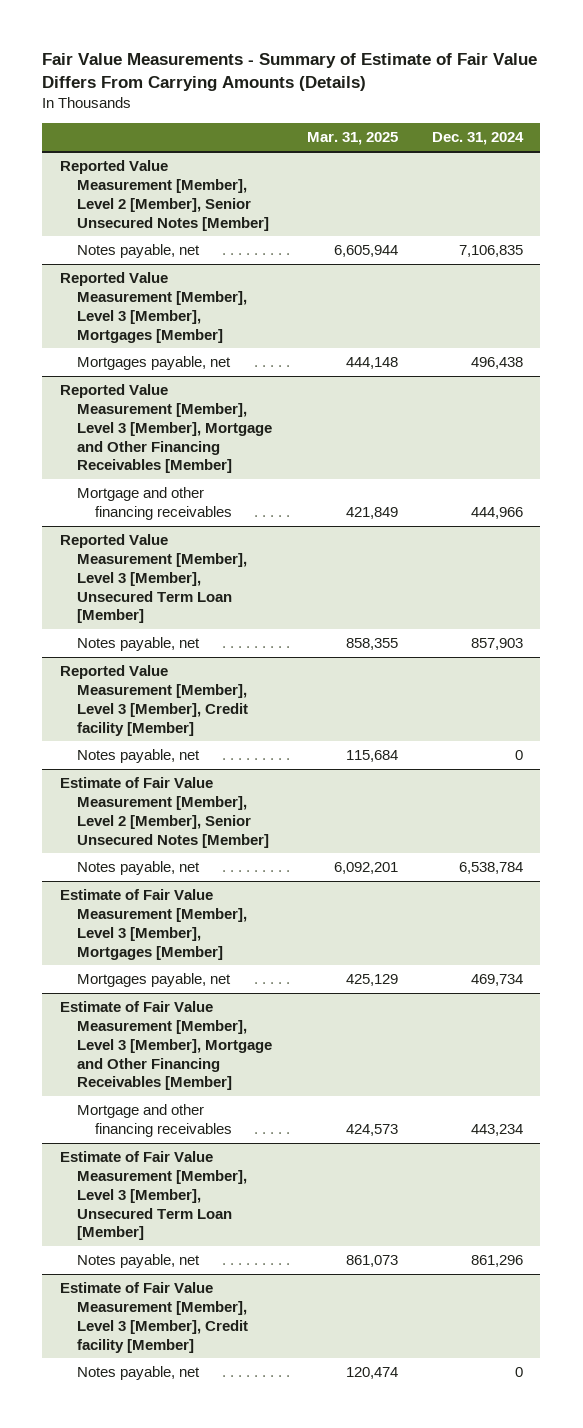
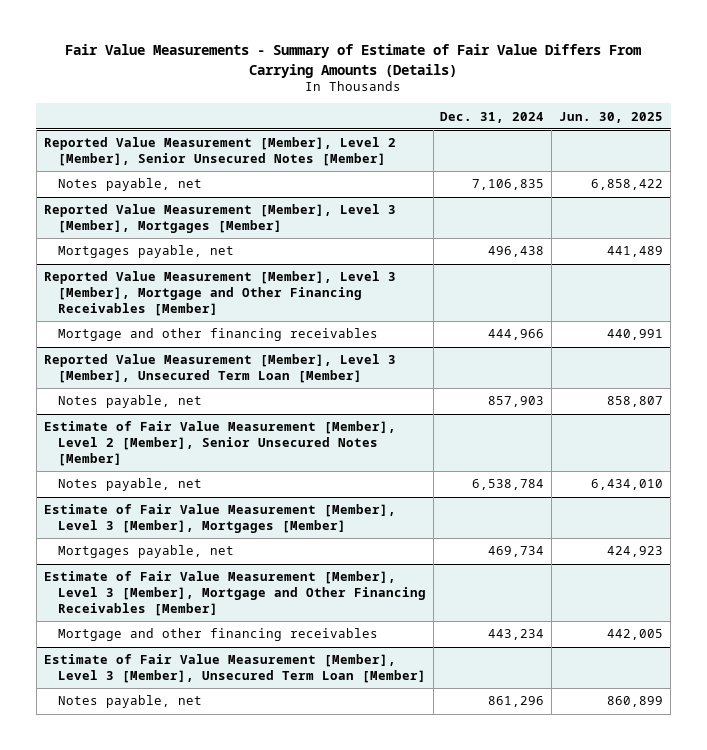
[306,132,398,146] Mar. 31, 2025 -> none
none -> [559,111,664,123] Jun. 30, 2025
[59,665,249,736] Reported Value Measurement [Member], Level 3 [Member], Credit facility [Member] -> none
[77,749,201,764] Notes payable, net -> none
[59,1282,249,1353] Estimate of Fair Value Measurement [Member], Level 3 [Member], Credit facility [Member] -> none
[77,1366,201,1381] Notes payable, net -> none

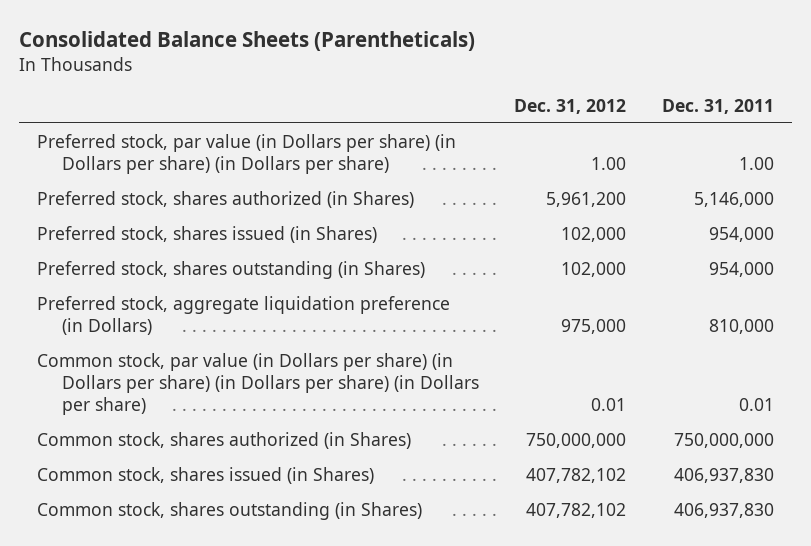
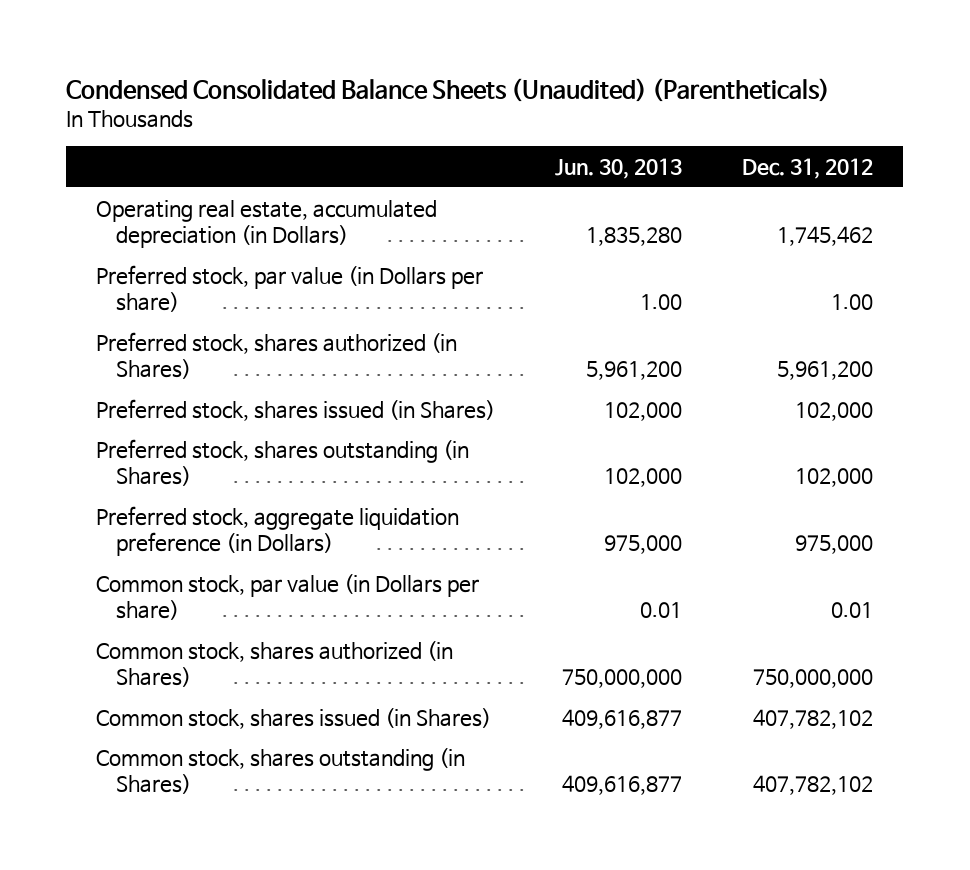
[19,30,476,51] Consolidated Balance Sheets (Parentheticals) -> [66,78,831,103] Condensed Consolidated Balance Sheets (Unaudited) (Parentheticals)
[661,98,774,114] Dec. 31, 2011 -> none
none -> [555,157,683,179] Jun. 30, 2013
none -> [96,199,438,249] Operating real estate, accumulated depreciation (in Dollars)
[37,133,457,174] Preferred stock, par value (in Dollars per share) (in Dollars per share) (in Dollars per share) -> [96,264,484,313] Preferred stock, par value (in Dollars per share)
[37,352,479,415] Common stock, par value (in Dollars per share) (in Dollars per share) (in Dollars per share) (in Dollars per share) -> [96,573,480,621] Common stock, par value (in Dollars per share)

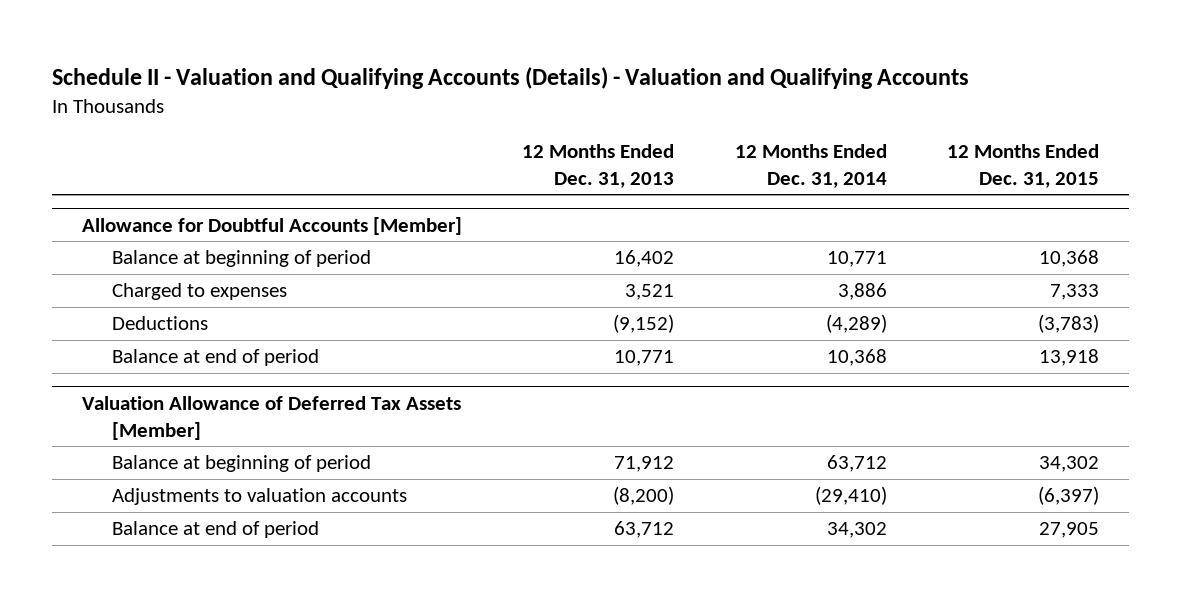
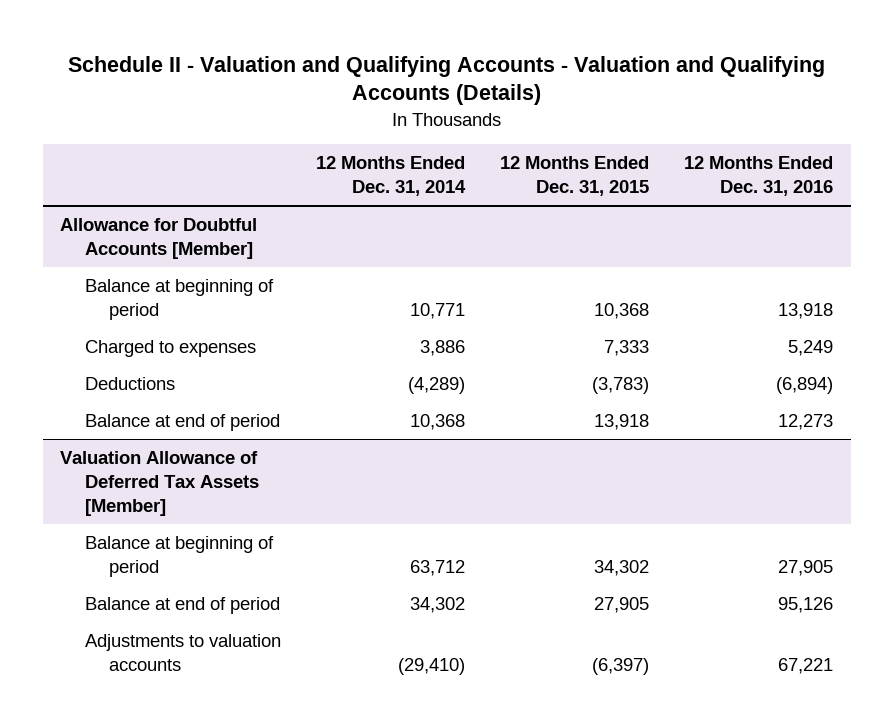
[52,67,970,90] Schedule II - Valuation and Qualifying Accounts (Details) - Valuation and Qualifying Accounts -> [67,55,825,106] Schedule II - Valuation and Qualifying Accounts - Valuation and Qualifying Accounts (Details)
[522,143,675,188] 12 Months Ended Dec. 31, 2013 -> none
none -> [683,156,833,196] 12 Months Ended Dec. 31, 2016
[111,488,407,506] Adjustments to valuation accounts -> [84,634,281,671] Adjustments to valuation accounts

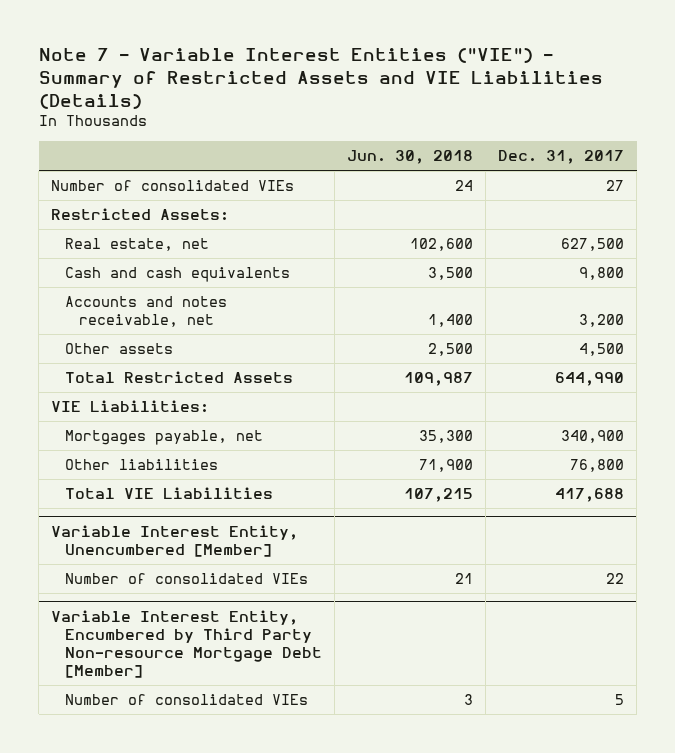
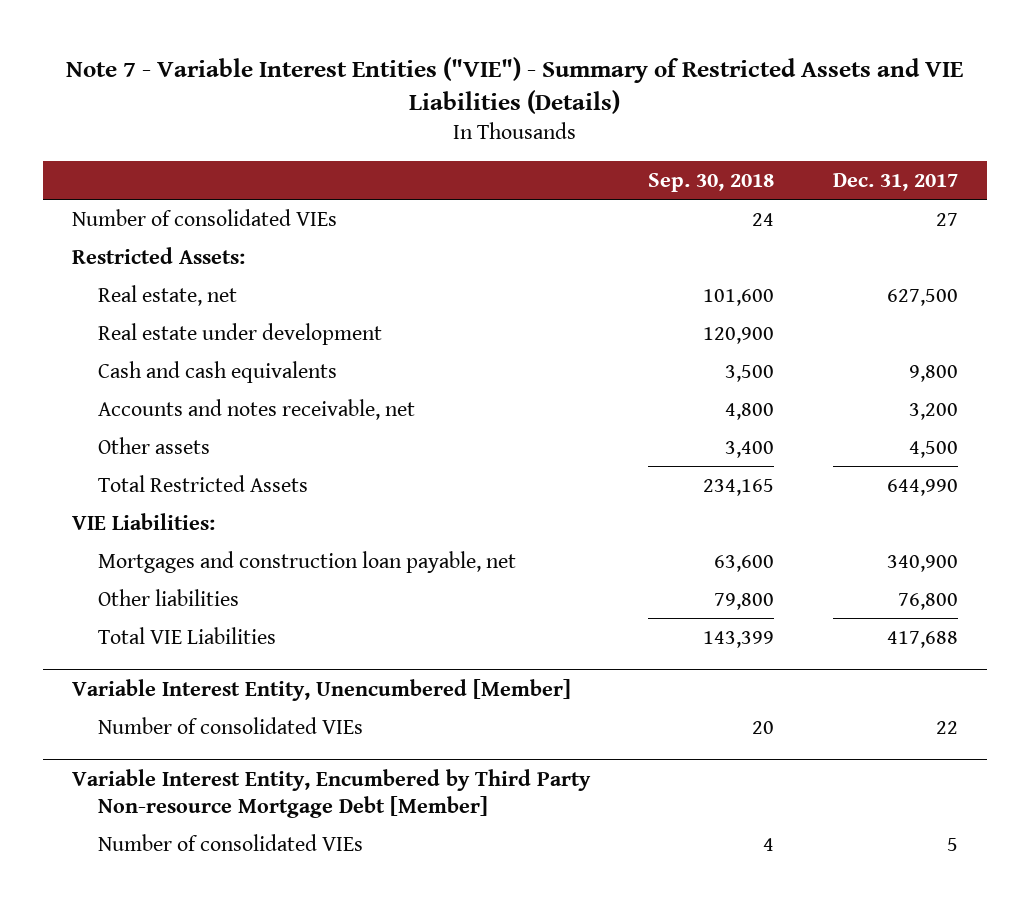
[347,150,474,165] Jun. 30, 2018 -> none
none -> [648,172,775,192] Sep. 30, 2018
none -> [98,322,383,345] Real estate under development
[65,430,264,446] Mortgages payable, net -> [98,550,517,573] Mortgages and construction loan payable, net

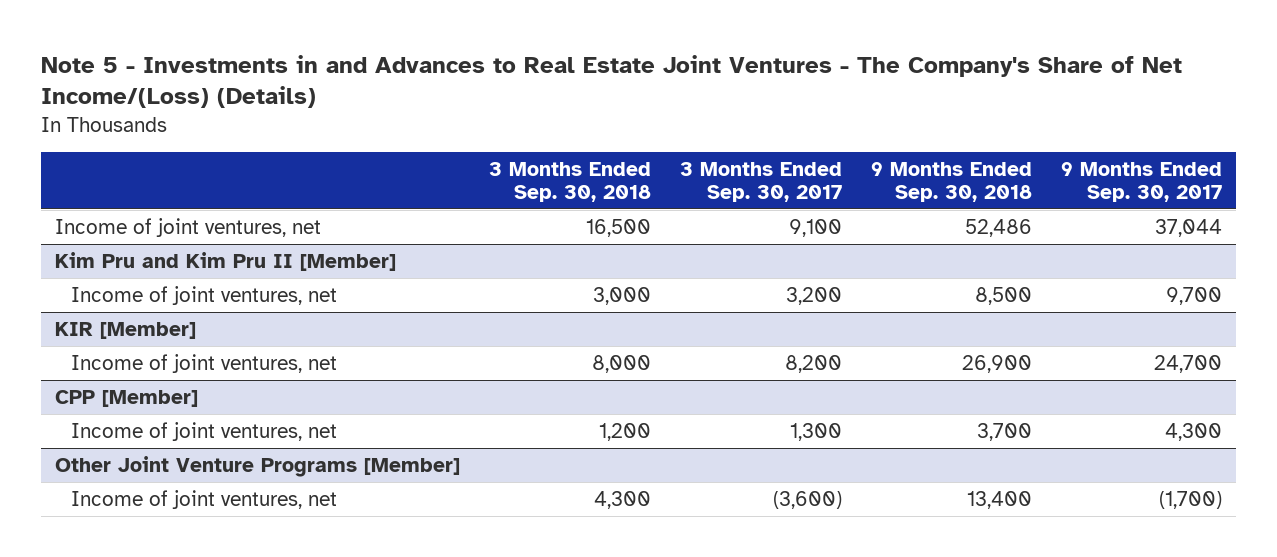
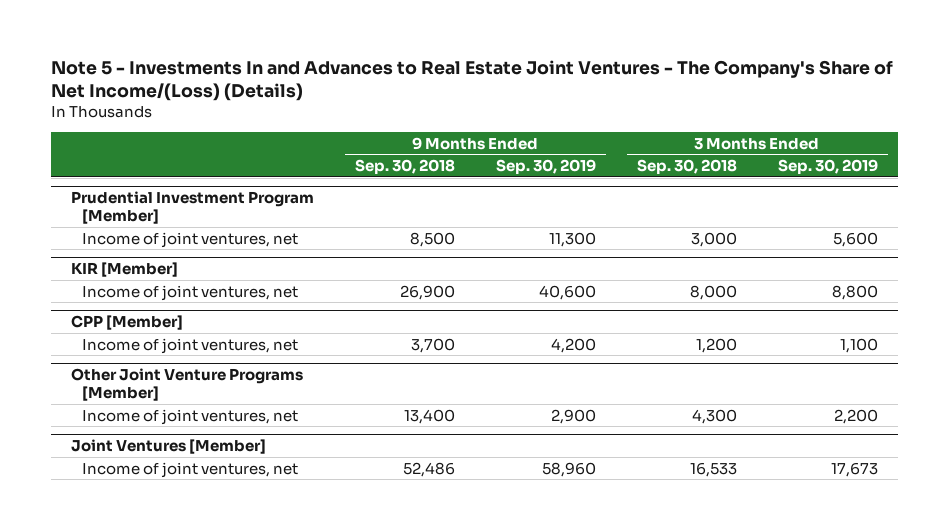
[41,54,1183,109] Note 5 - Investments in and Advances to Real Estate Joint Ventures - The Company's Share of Net Income/(Loss) (Details) -> [50,59,893,102] Note 5 - Investments In and Advances to Real Estate Joint Ventures - The Company's Share of Net Income/(Loss) (Details)
[680,161,843,203] 3 Months Ended Sep. 30, 2017 -> none
[1060,161,1222,203] 9 Months Ended Sep. 30, 2017 -> none
none -> [495,158,596,174] Sep. 30, 2019
none -> [777,158,878,174] Sep. 30, 2019
[55,217,322,237] Income of joint ventures, net -> none
[55,251,397,271] Kim Pru and Kim Pru II [Member] -> none
none -> [70,191,314,225] Prudential Investment Program [Member]
none -> [70,439,266,455] Joint Ventures [Member]
none -> [81,461,298,478] Income of joint ventures, net

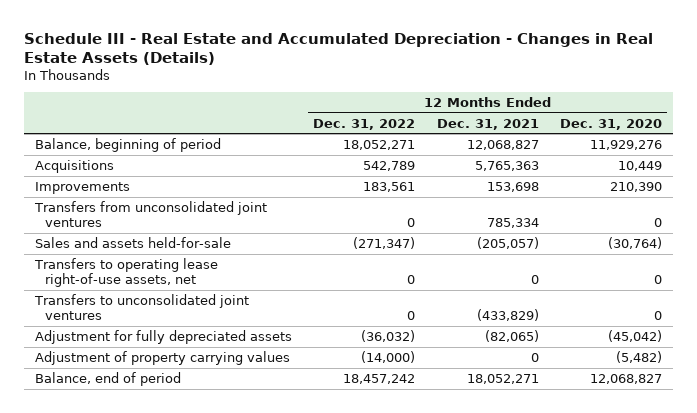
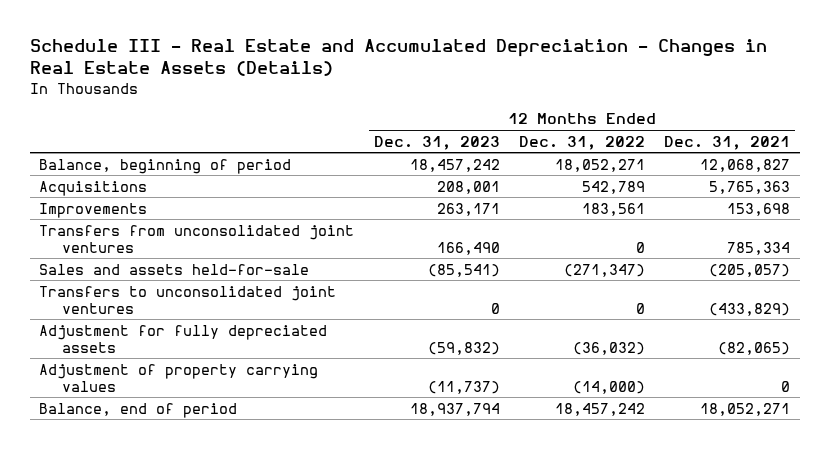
[559,118,662,130] Dec. 31, 2020 -> none
none -> [373,135,500,150] Dec. 31, 2023
[34,257,219,288] Transfers to operating lease right-of-use assets, net -> none

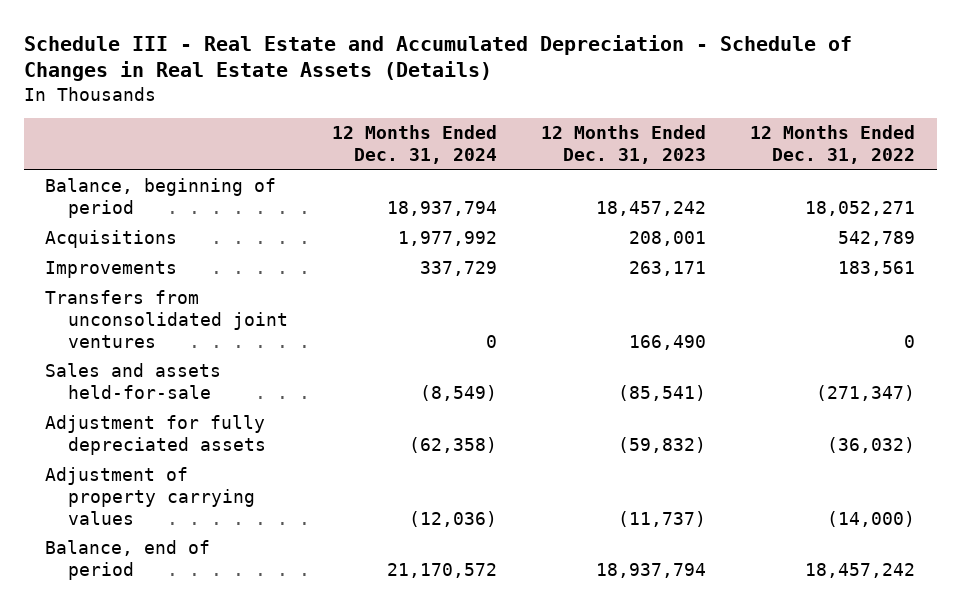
[29,38,767,77] Schedule III - Real Estate and Accumulated Depreciation - Changes in Real Estate Assets (Details) -> [23,34,852,82] Schedule III - Real Estate and Accumulated Depreciation - Schedule of Changes in Real Estate Assets (Details)
[664,135,791,150] Dec. 31, 2021 -> none
none -> [332,125,498,165] 12 Months Ended Dec. 31, 2024
[39,285,337,314] Transfers to unconsolidated joint ventures -> none

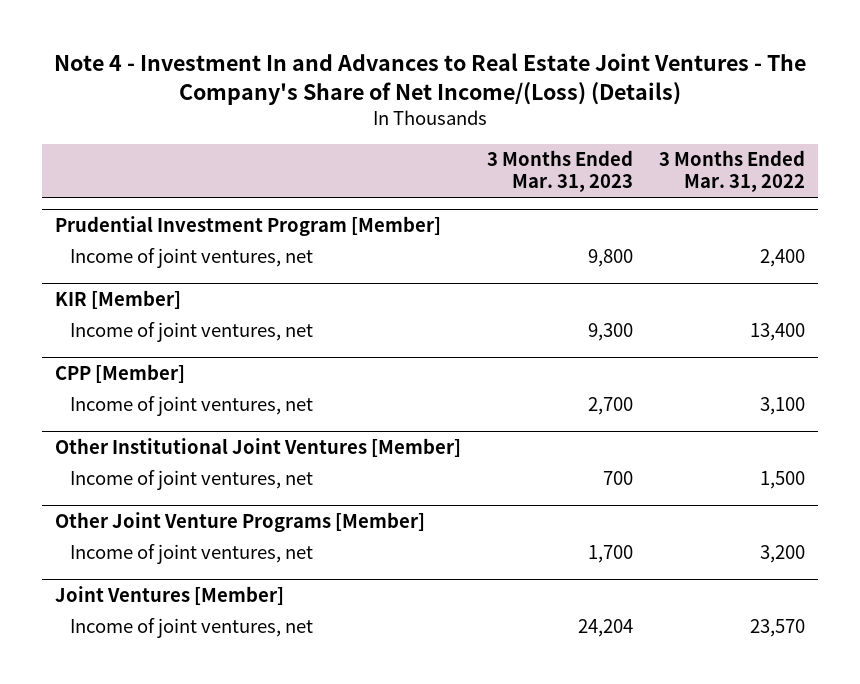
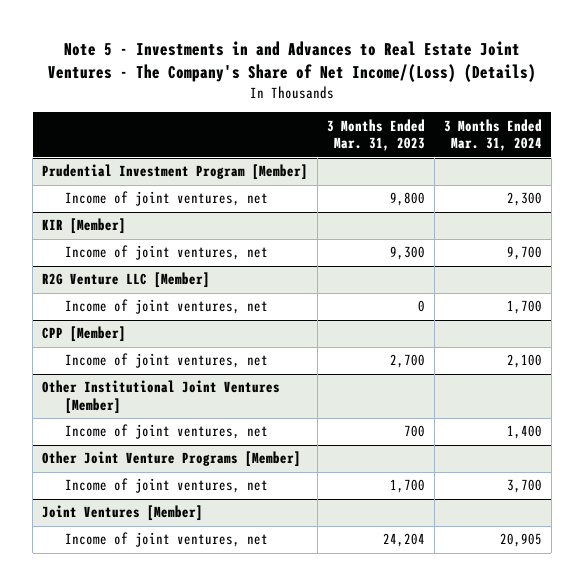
[54,52,807,105] Note 4 - Investment In and Advances to Real Estate Joint Ventures - The Company's Share of Net Income/(Loss) (Details) -> [48,41,537,83] Note 5 - Investments in and Advances to Real Estate Joint Ventures - The Company's Share of Net Income/(Loss) (Details)
[659,150,806,193] 3 Months Ended Mar. 31, 2022 -> none
none -> [444,118,543,152] 3 Months Ended Mar. 31, 2024
none -> [42,272,211,289] R2G Venture LLC [Member]
none -> [65,299,269,315] Income of joint ventures, net

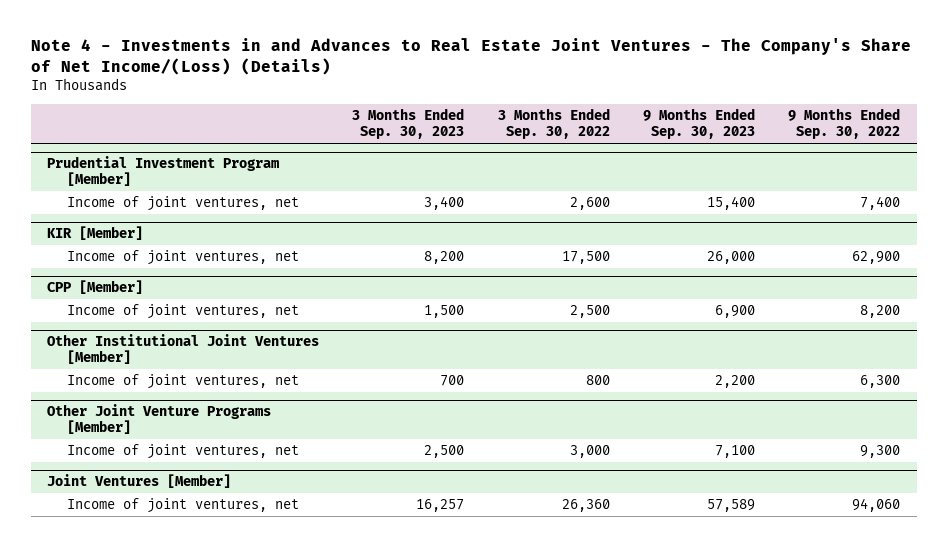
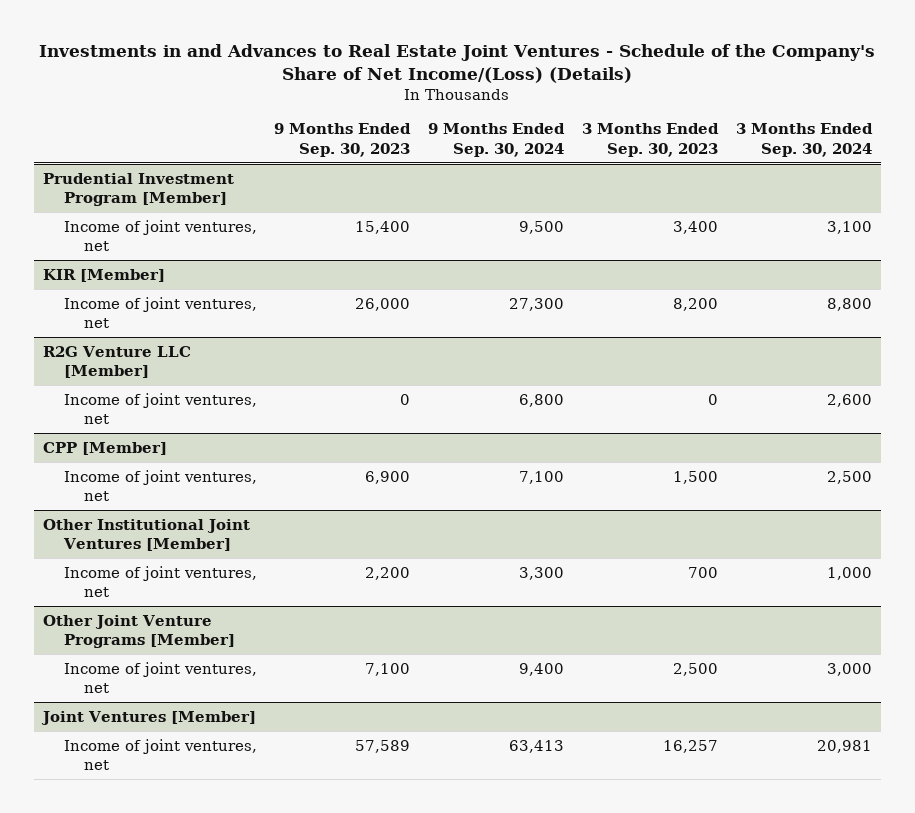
[30,38,911,76] Note 4 - Investments in and Advances to Real Estate Joint Ventures - The Company's Share of Net Income/(Loss) (Details) -> [39,43,876,83] Investments in and Advances to Real Estate Joint Ventures - Schedule of the Company's Share of Net Income/(Loss) (Details)
[497,108,610,140] 3 Months Ended Sep. 30, 2022 -> none
[788,108,901,140] 9 Months Ended Sep. 30, 2022 -> none
none -> [428,123,566,157] 9 Months Ended Sep. 30, 2024
none -> [736,123,874,157] 3 Months Ended Sep. 30, 2024
none -> [42,345,191,379] R2G Venture LLC [Member]
none -> [63,392,257,425] Income of joint ventures, net

